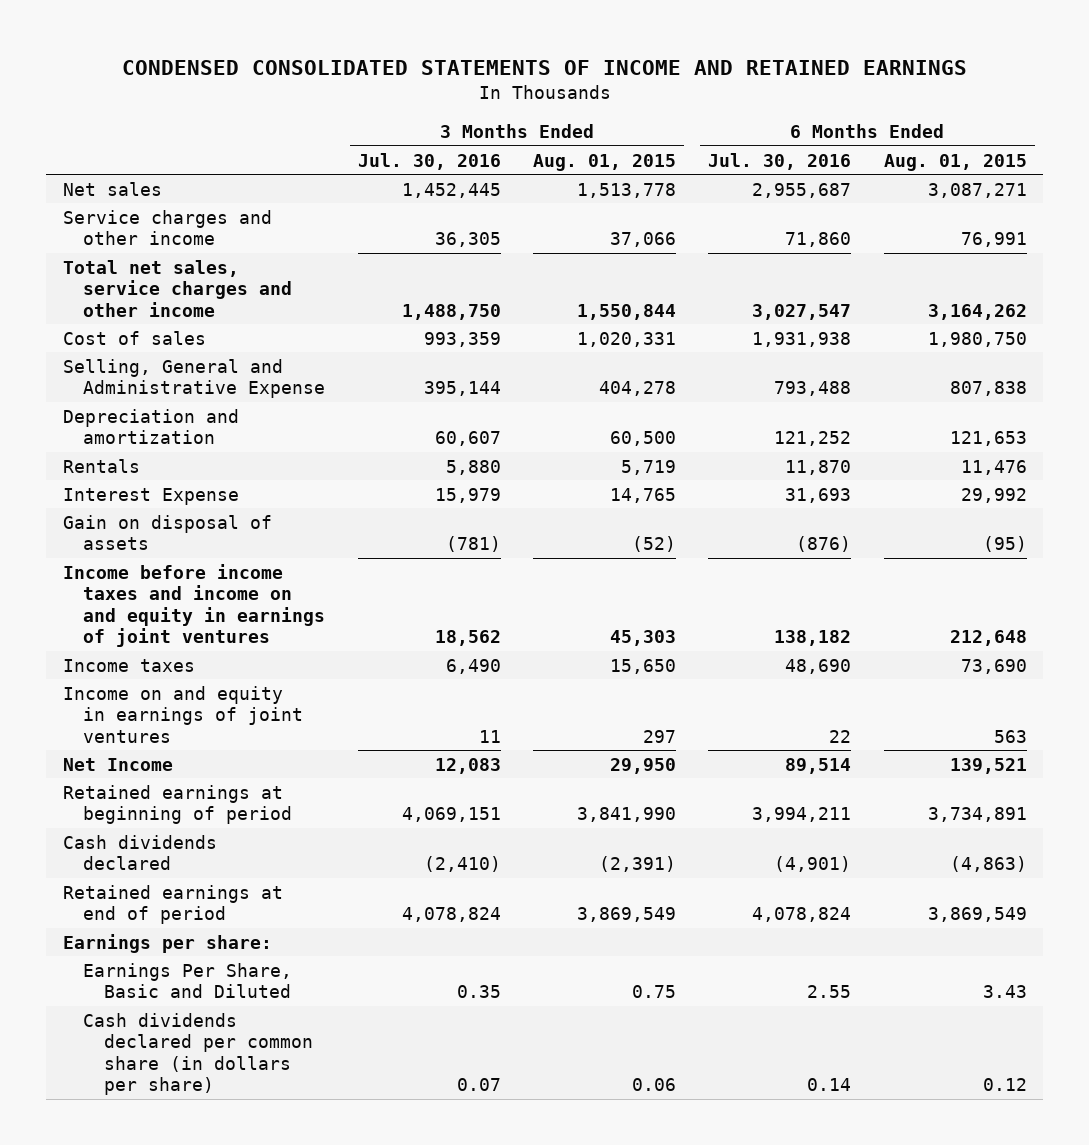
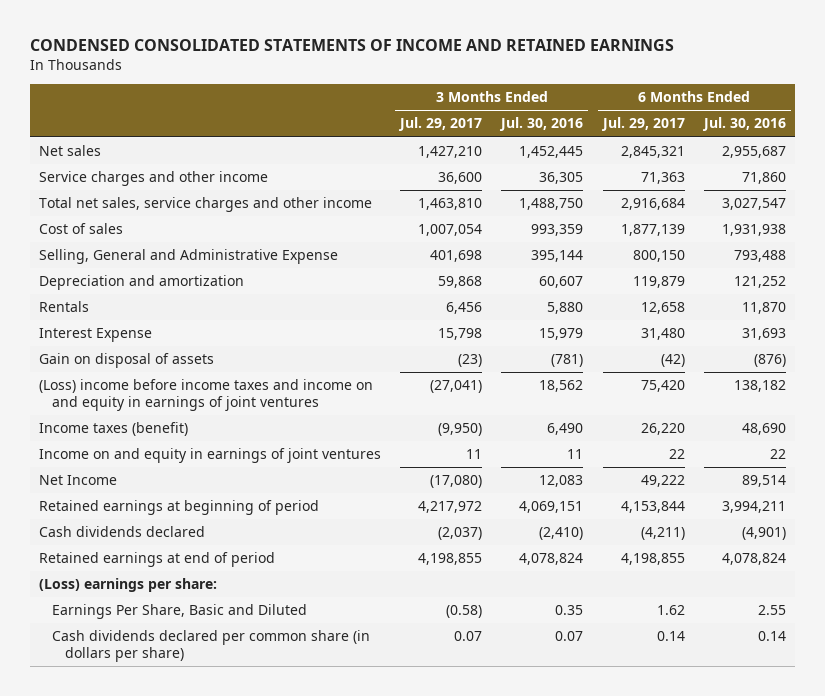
[532,153,676,171] Aug. 01, 2015 -> none
[883,153,1027,171] Aug. 01, 2015 -> none
none -> [398,117,483,132] Jul. 29, 2017
none -> [600,117,685,132] Jul. 29, 2017
[62,563,326,648] Income before income taxes and income on and equity in earnings of joint ventures -> [39,379,374,411] (Loss) income before income taxes and income on and equity in earnings of joint ventures
[62,658,195,672] Income taxes -> [39,422,189,437] Income taxes (benefit)
[62,933,272,953] Earnings per share: -> [39,578,218,593] (Loss) earnings per share:

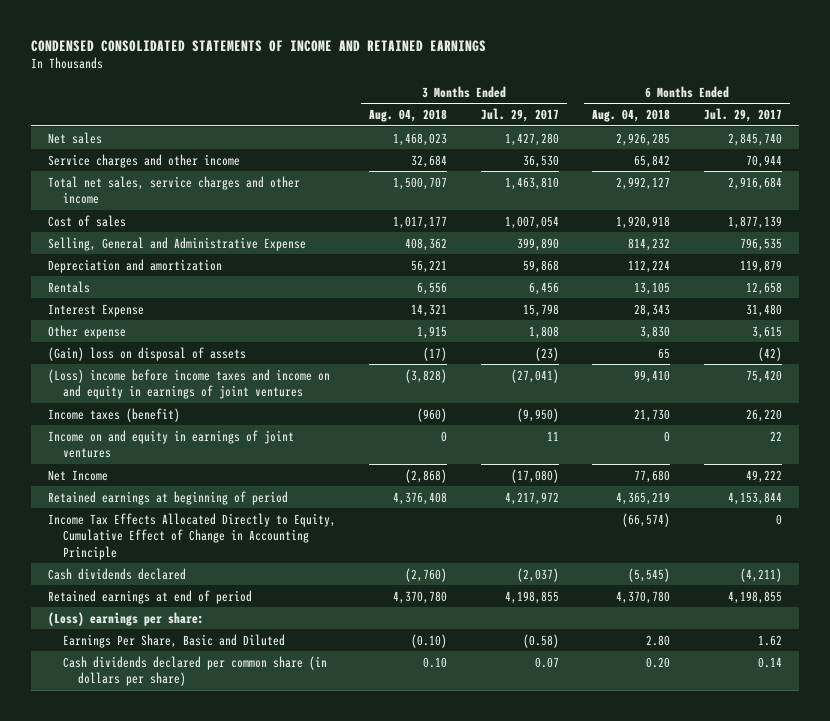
[499,117,584,132] Jul. 30, 2016 -> none
[701,117,786,132] Jul. 30, 2016 -> none
none -> [369,109,448,123] Aug. 04, 2018
none -> [592,109,671,123] Aug. 04, 2018
[418,146,483,159] 1,427,210 -> [504,132,559,146] 1,427,280
[620,146,685,159] 2,845,321 -> [728,132,783,146] 2,845,740
[438,172,483,185] 36,600 -> [522,154,559,168] 36,530
[640,172,685,185] 71,363 -> [746,154,783,168] 70,944
[430,250,483,263] 401,698 -> [516,237,559,251] 399,890
[632,250,685,263] 800,150 -> [740,237,783,251] 796,535
none -> [47,324,126,339] Other expense
[39,353,215,369] Gain on disposal of assets -> [47,346,246,361] (Gain) loss on disposal of assets
none -> [47,512,336,560] Income Tax Effects Allocated Directly to Equity, Cumulative Effect of Change in Accounting Principle

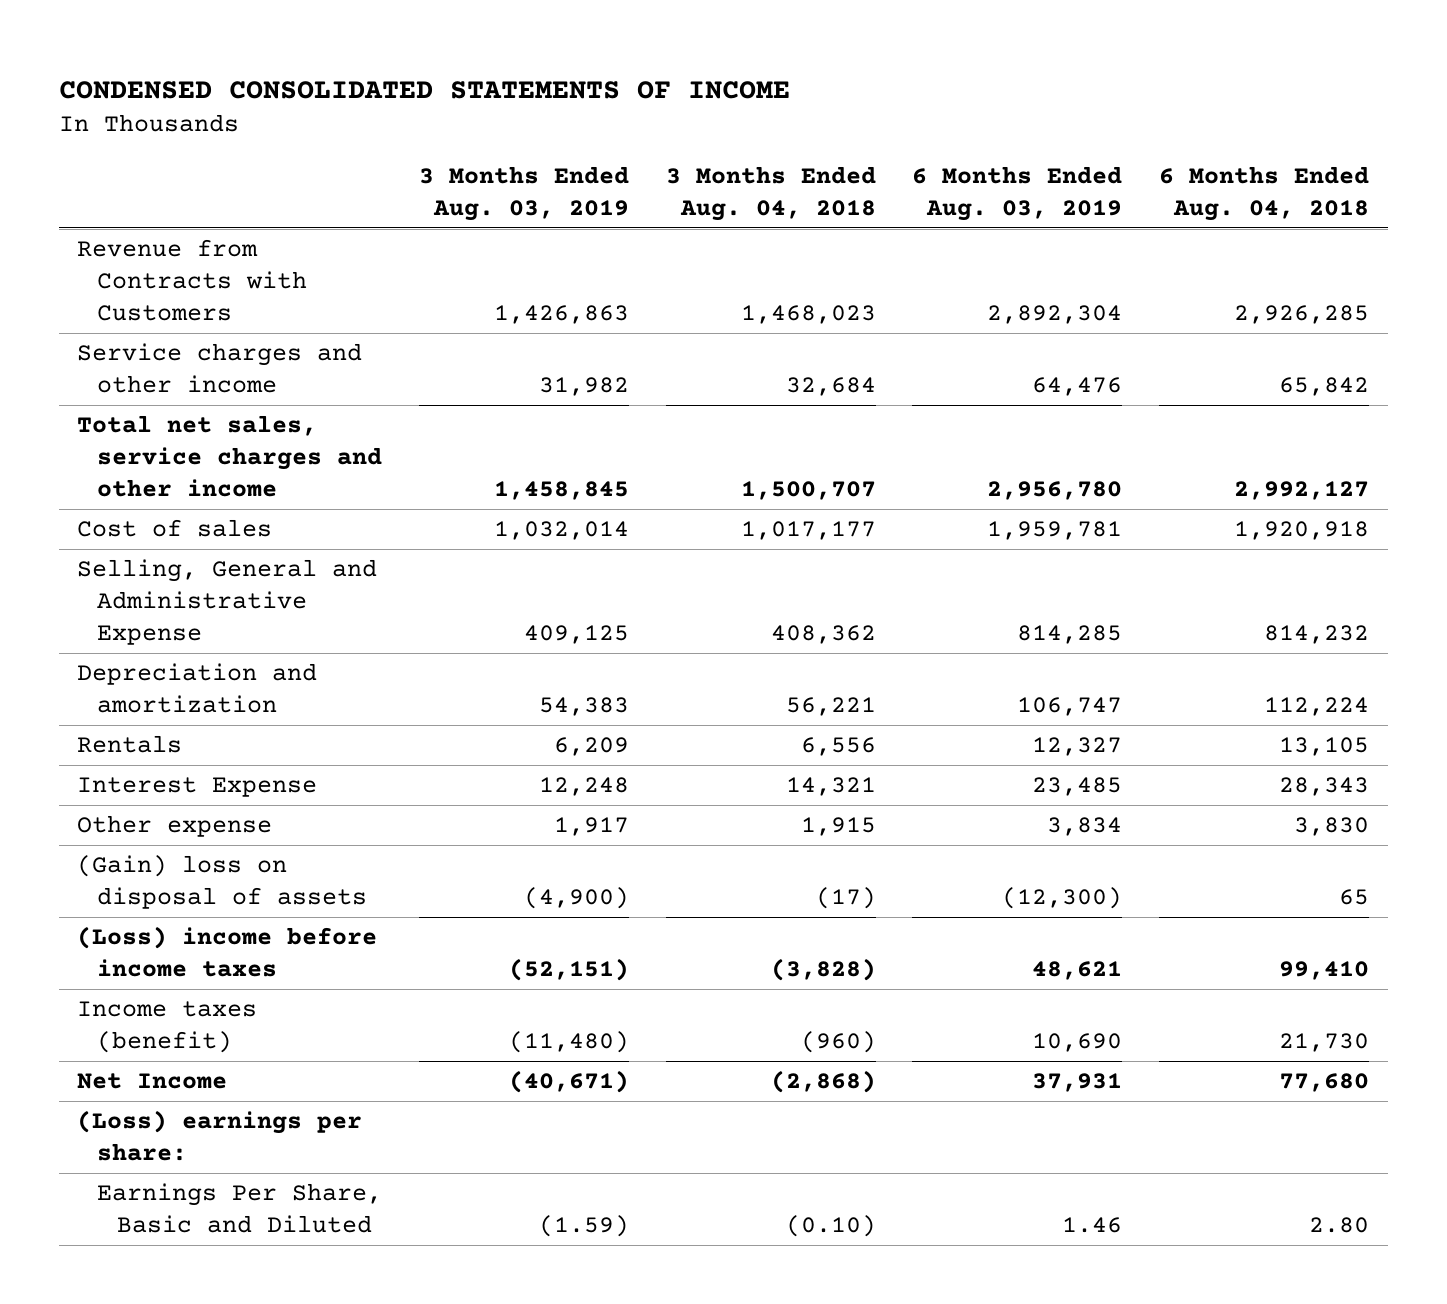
[30,39,486,52] CONDENSED CONSOLIDATED STATEMENTS OF INCOME AND RETAINED EARNINGS -> [59,80,791,99] CONDENSED CONSOLIDATED STATEMENTS OF INCOME
[480,108,559,123] Jul. 29, 2017 -> none
[704,108,783,123] Jul. 29, 2017 -> none
none -> [418,166,629,221] 3 Months Ended Aug. 03, 2019
none -> [912,166,1123,221] 6 Months Ended Aug. 03, 2019
[47,131,102,144] Net sales -> [77,239,307,321] Revenue from Contracts with Customers
[47,368,330,400] (Loss) income before income taxes and income on and equity in earnings of joint ventures -> [77,926,378,978] (Loss) income before income taxes
[47,429,294,459] Income on and equity in earnings of joint ventures -> none
[47,490,288,505] Retained earnings at beginning of period -> none
[47,512,336,560] Income Tax Effects Allocated Directly to Equity, Cumulative Effect of Change in Accounting Principle -> none
[47,567,186,580] Cash dividends declared -> none
[47,589,252,604] Retained earnings at end of period -> none
[62,655,327,687] Cash dividends declared per common share (in dollars per share) -> none

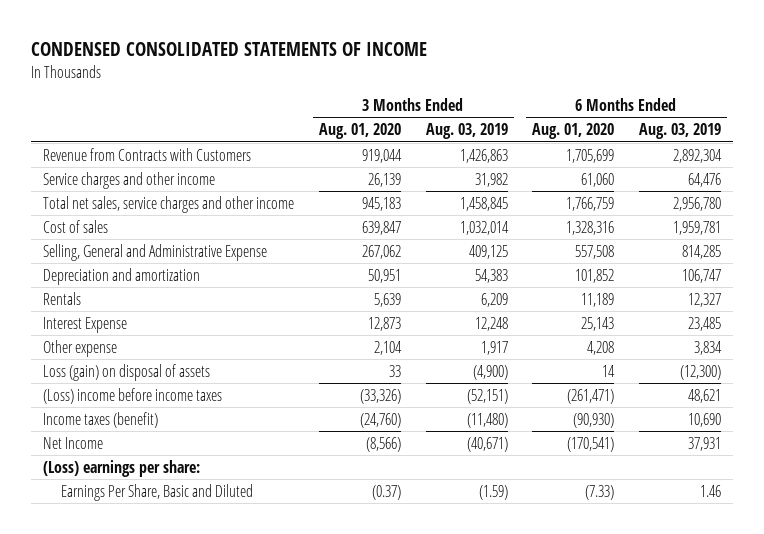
[665,166,876,221] 3 Months Ended Aug. 04, 2018 -> none
[1159,166,1370,221] 6 Months Ended Aug. 04, 2018 -> none
none -> [319,123,402,140] Aug. 01, 2020
none -> [532,123,615,140] Aug. 01, 2020
[77,855,367,910] (Gain) loss on disposal of assets -> [43,363,211,381] Loss (gain) on disposal of assets

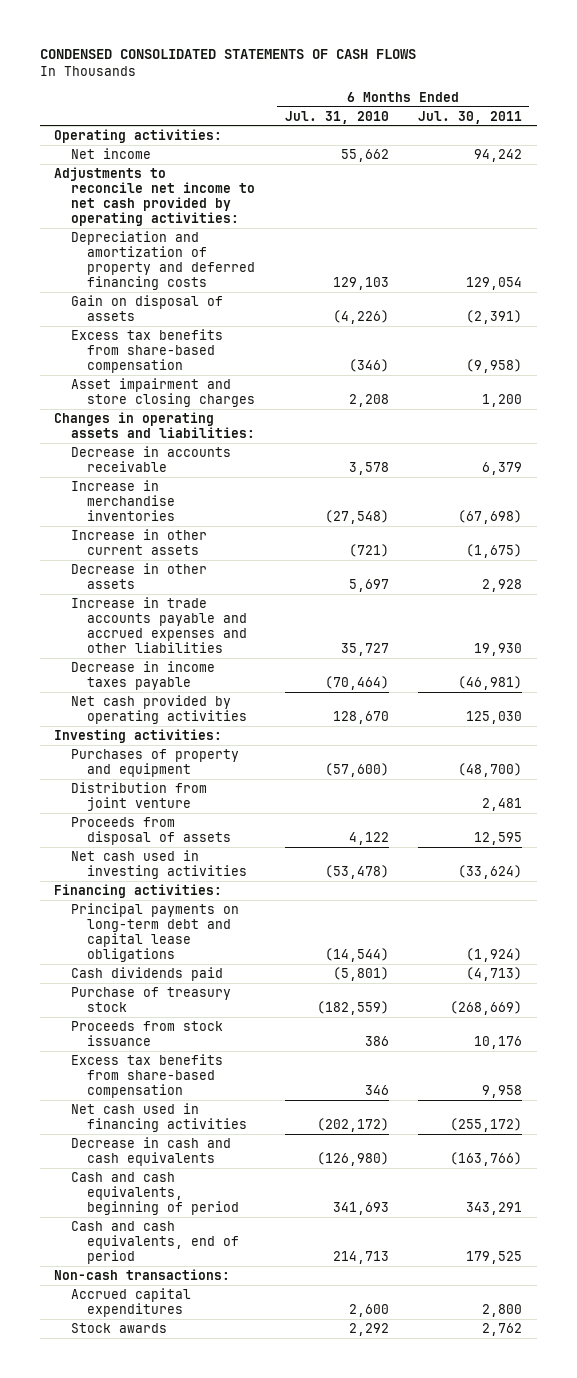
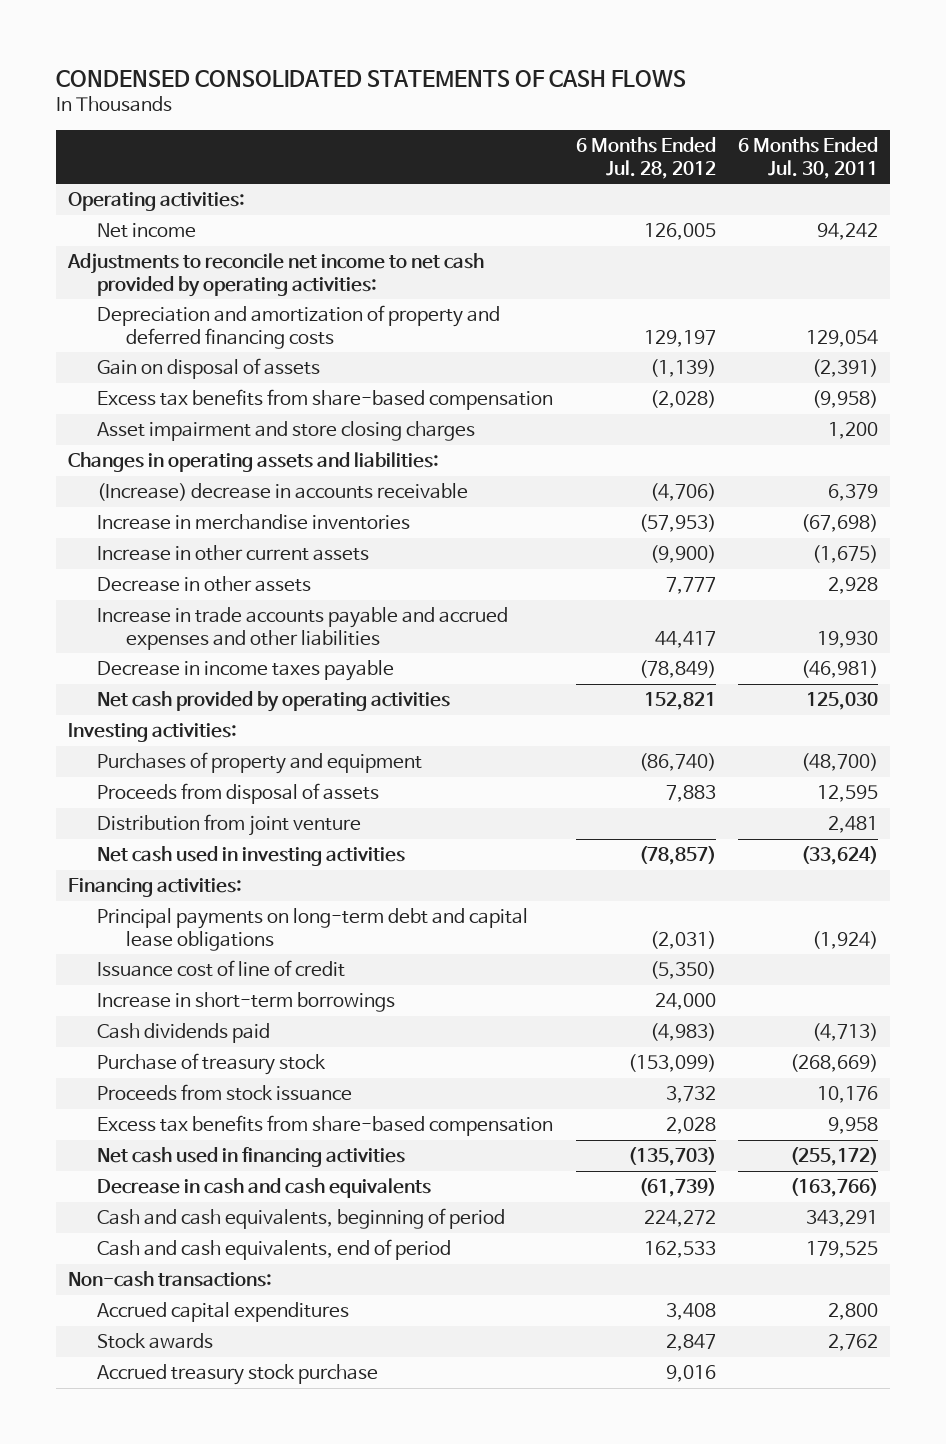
[284,110,389,124] Jul. 31, 2010 -> none
none -> [575,137,716,179] 6 Months Ended Jul. 28, 2012
[70,445,231,473] Decrease in accounts receivable -> [96,483,468,502] (Increase) decrease in accounts receivable
[70,781,207,812] Distribution from joint venture -> [96,814,361,837] Distribution from joint venture
none -> [96,960,345,978] Issuance cost of line of credit
none -> [96,992,395,1013] Increase in short-term borrowings
none -> [96,1364,378,1386] Accrued treasury stock purchase

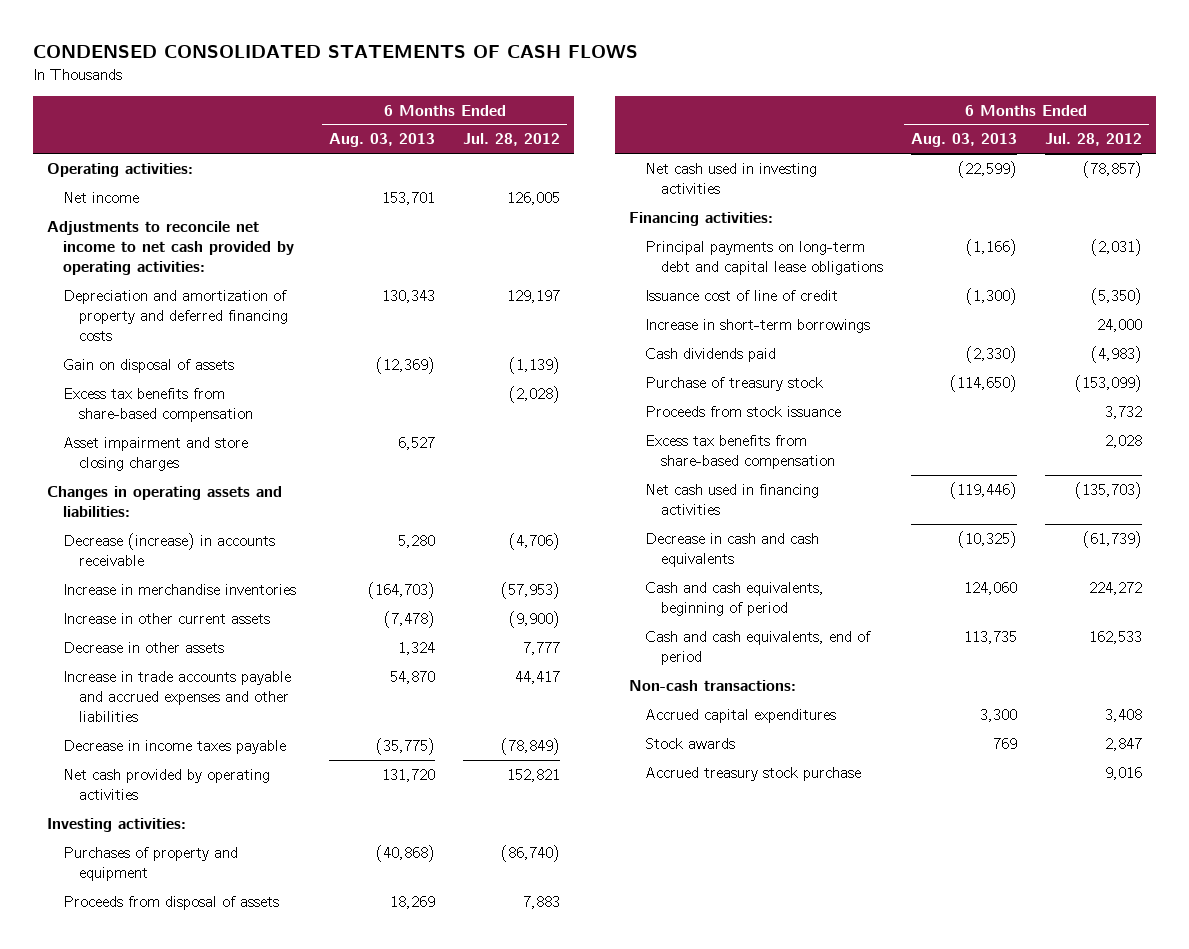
[738,137,879,179] 6 Months Ended Jul. 30, 2011 -> none
none -> [329,133,436,148] Aug. 03, 2013
[96,483,468,502] (Increase) decrease in accounts receivable -> [62,532,275,567] Decrease (increase) in accounts receivable
[96,814,361,837] Distribution from joint venture -> none

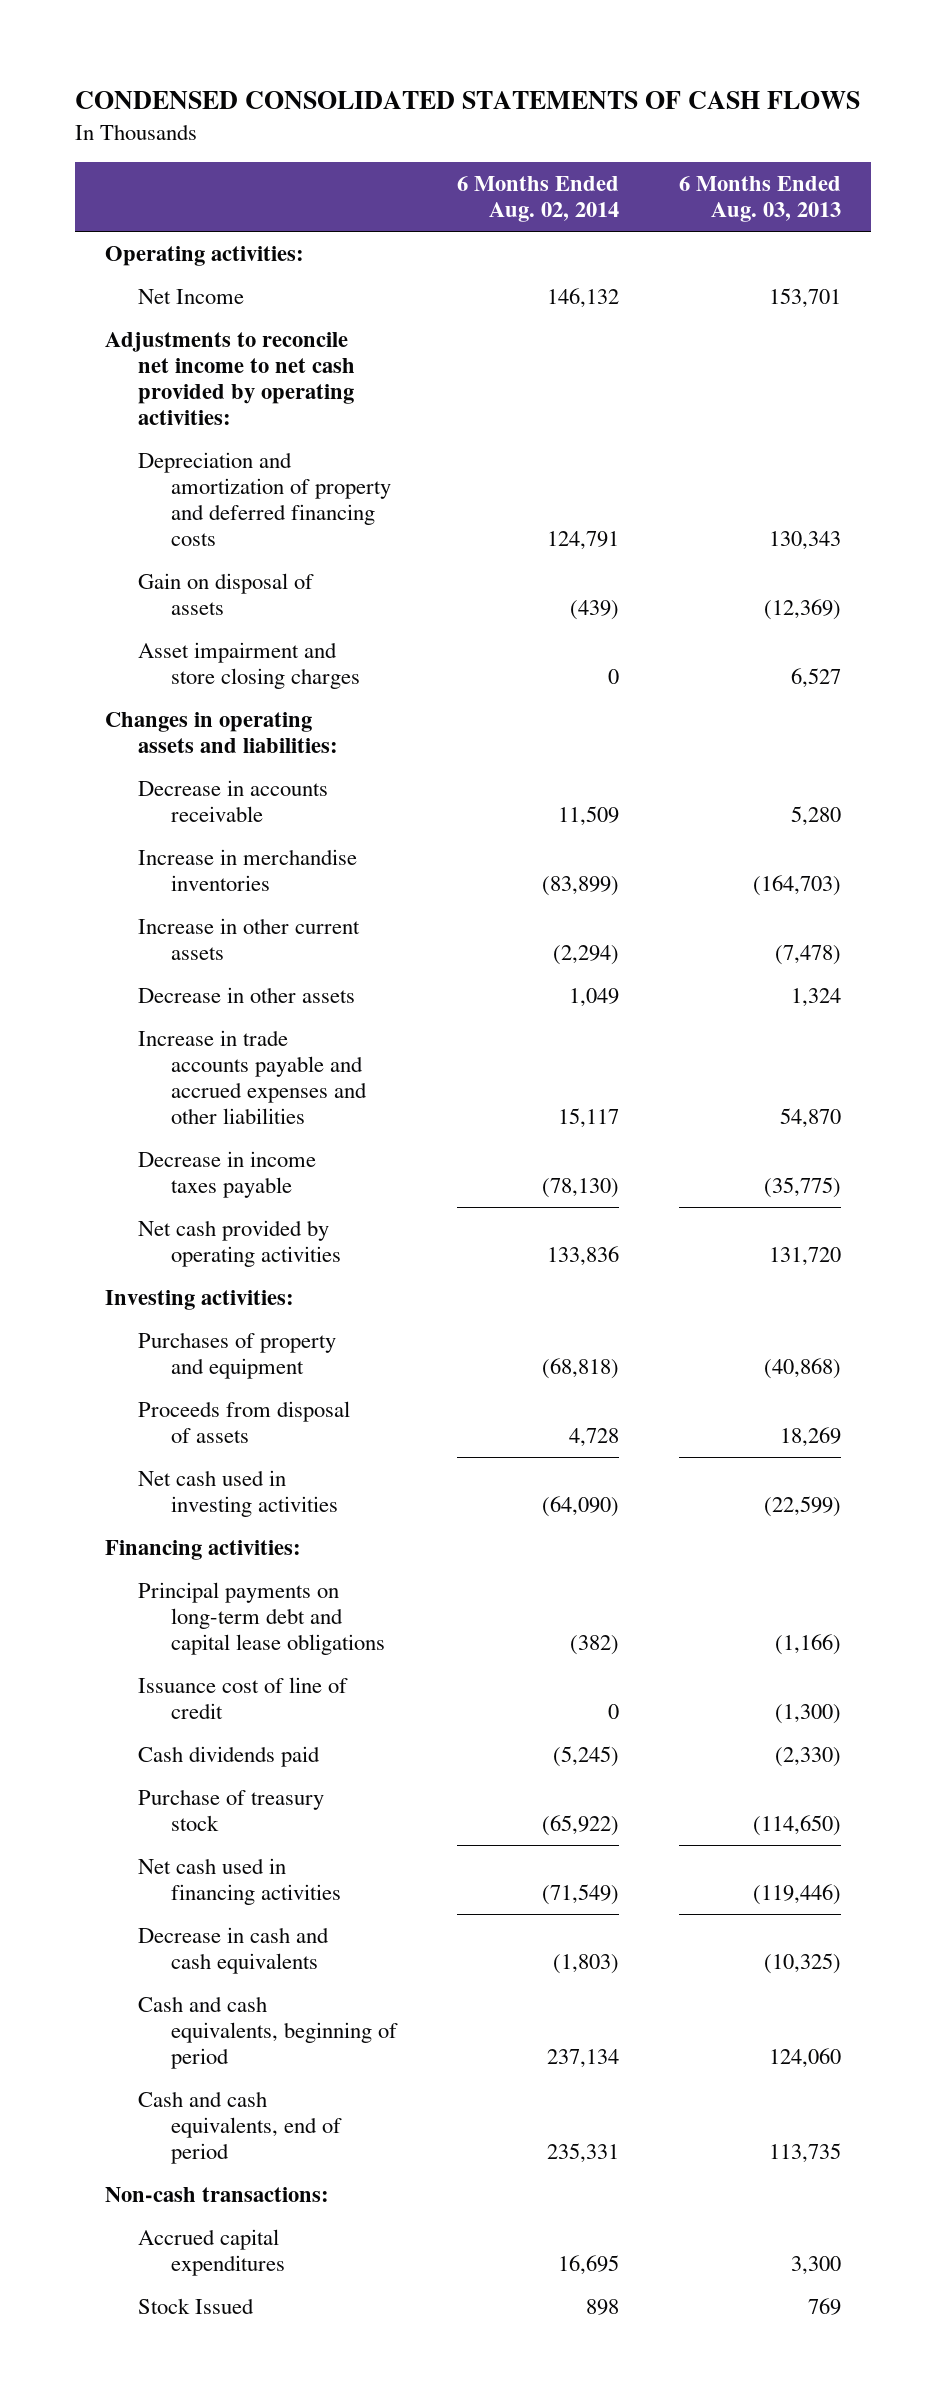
[463,133,561,147] Jul. 28, 2012 -> none
none -> [456,175,619,223] 6 Months Ended Aug. 02, 2014
[62,191,139,203] Net income -> [137,288,244,304] Net Income
[62,387,253,423] Excess tax benefits from share-based compensation -> none
[62,532,275,567] Decrease (increase) in accounts receivable -> [137,779,328,822] Decrease in accounts receivable
[644,318,870,333] Increase in short-term borrowings -> none
[644,405,841,417] Proceeds from stock issuance -> none
[644,434,835,470] Excess tax benefits from share-based compensation -> none
[644,766,861,781] Accrued treasury stock purchase -> none
[644,737,735,749] Stock awards -> [137,2297,254,2314] Stock Issued

